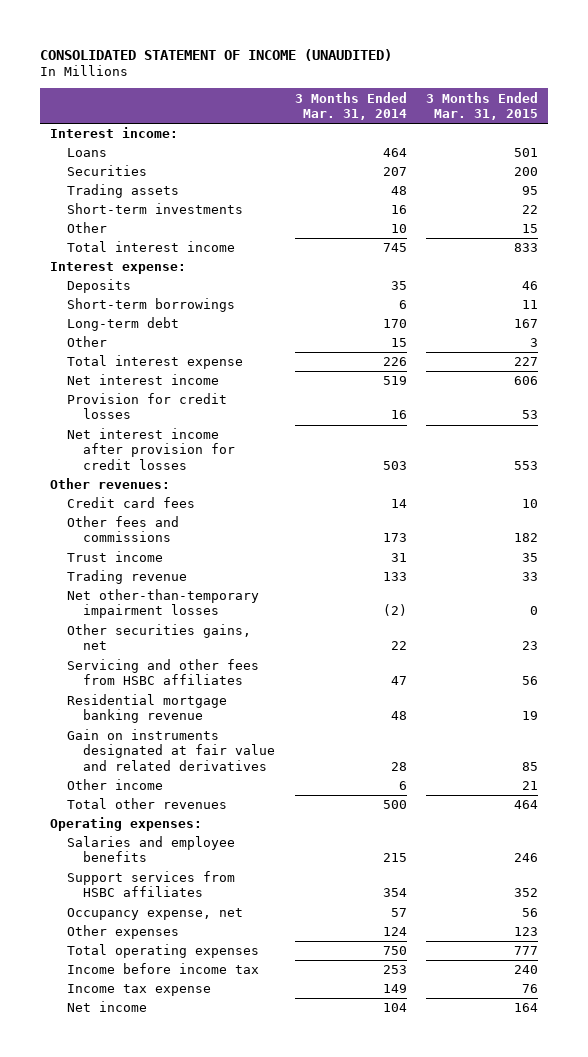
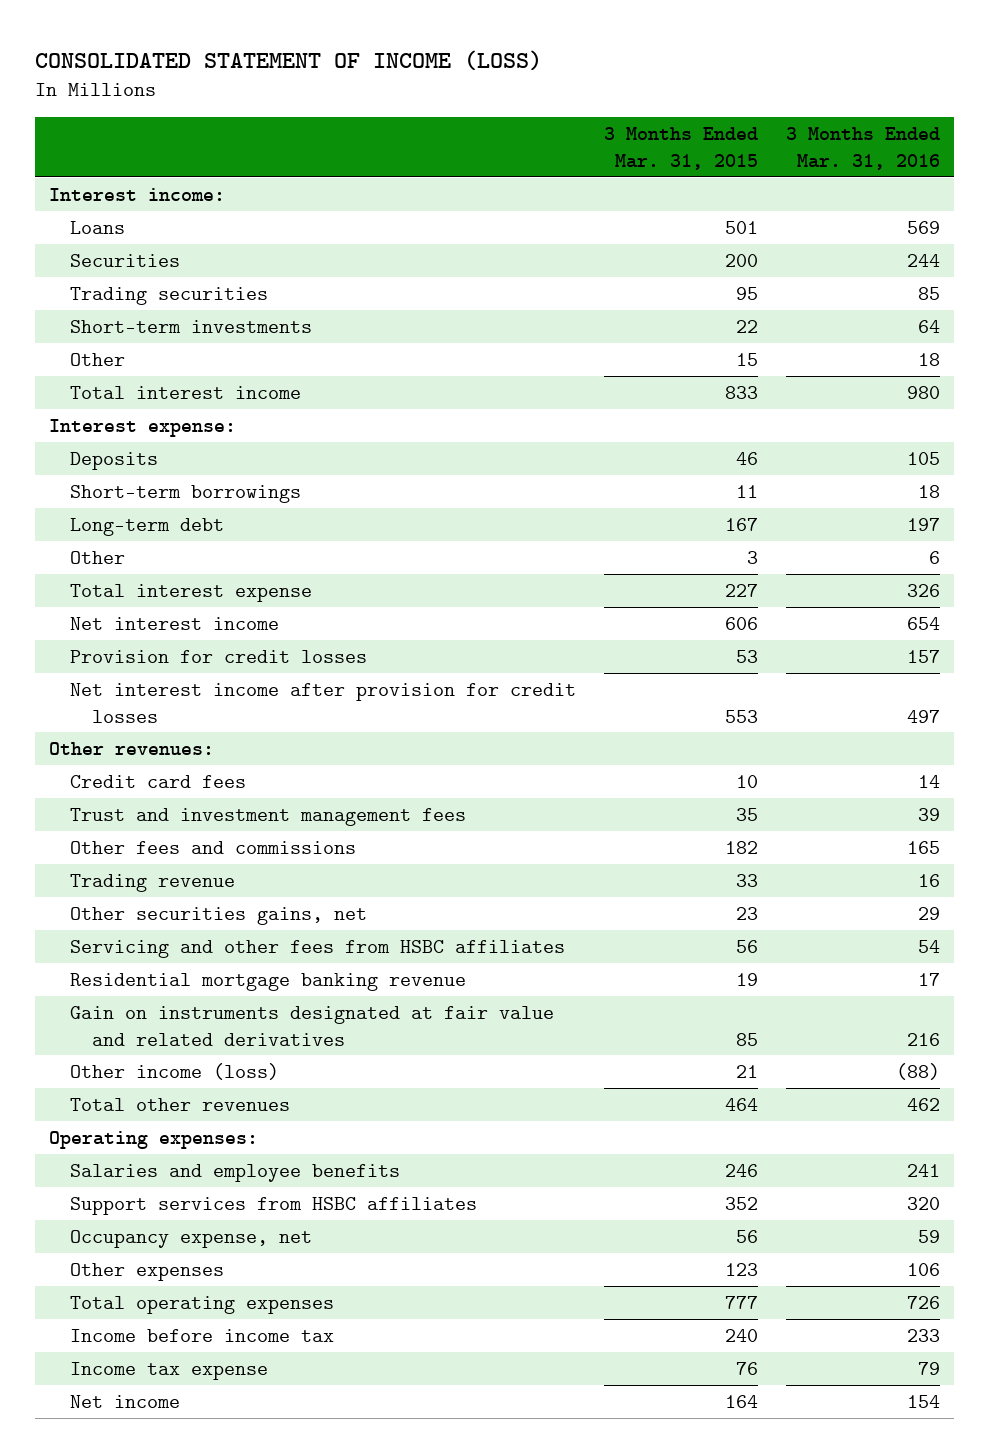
[40,48,393,61] CONSOLIDATED STATEMENT OF INCOME (UNAUDITED) -> [34,49,542,71] CONSOLIDATED STATEMENT OF INCOME (LOSS)
[294,91,407,120] 3 Months Ended Mar. 31, 2014 -> none
none -> [786,127,941,170] 3 Months Ended Mar. 31, 2016
[66,184,179,199] Trading assets -> [70,286,269,305] Trading securities
none -> [70,807,467,826] Trust and investment management fees
[66,551,163,563] Trust income -> none
[66,589,259,619] Net other-than-temporary impairment losses -> none
[66,779,163,791] Other income -> [70,1062,280,1080] Other income (loss)

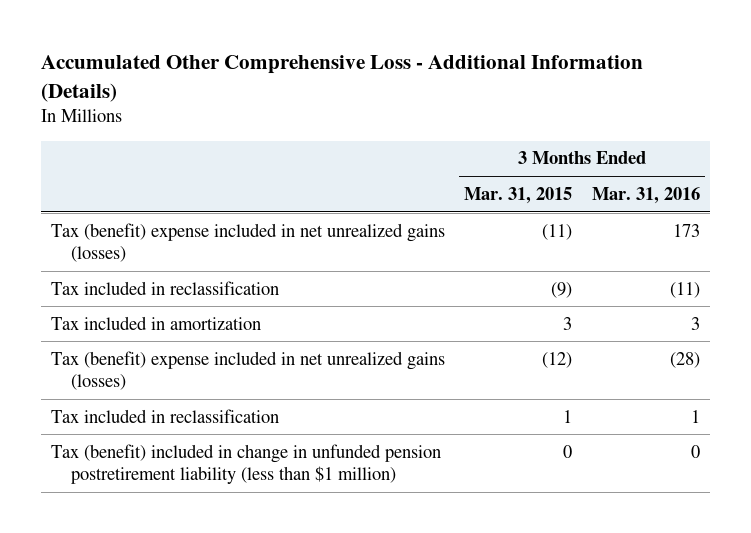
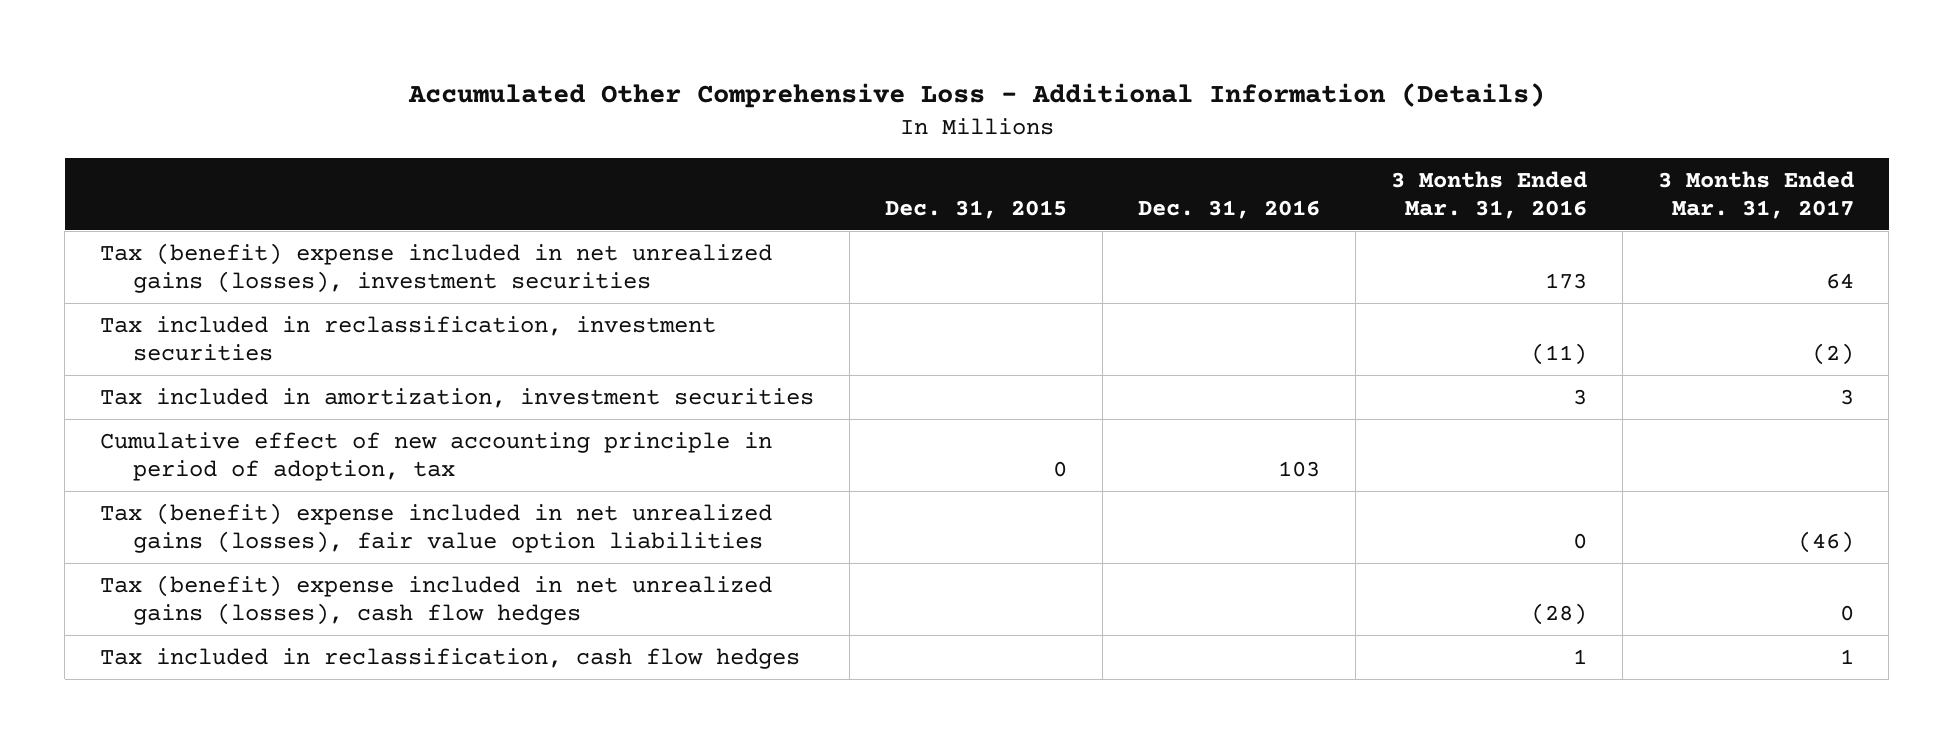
[464,186,573,204] Mar. 31, 2015 -> none
none -> [885,199,1068,219] Dec. 31, 2015
none -> [1137,199,1320,219] Dec. 31, 2016
none -> [1657,170,1854,219] 3 Months Ended Mar. 31, 2017
[50,443,441,485] Tax (benefit) included in change in unfunded pension postretirement liability (less than $1 million) -> none
[50,222,445,263] Tax (benefit) expense included in net unrealized gains (losses) -> [100,242,773,294] Tax (benefit) expense included in net unrealized gains (losses), investment securities
[50,280,279,295] Tax included in reclassification -> [100,315,717,362] Tax included in reclassification, investment securities
[50,315,261,330] Tax included in amortization -> [100,387,815,408] Tax included in amortization, investment securities
none -> [100,431,773,482] Cumulative effect of new accounting principle in period of adoption, tax
none -> [100,502,773,554] Tax (benefit) expense included in net unrealized gains (losses), fair value option liabilities
[50,350,445,391] Tax (benefit) expense included in net unrealized gains (losses) -> [100,574,773,626] Tax (benefit) expense included in net unrealized gains (losses), cash flow hedges
[50,408,279,423] Tax included in reclassification -> [100,647,801,669] Tax included in reclassification, cash flow hedges

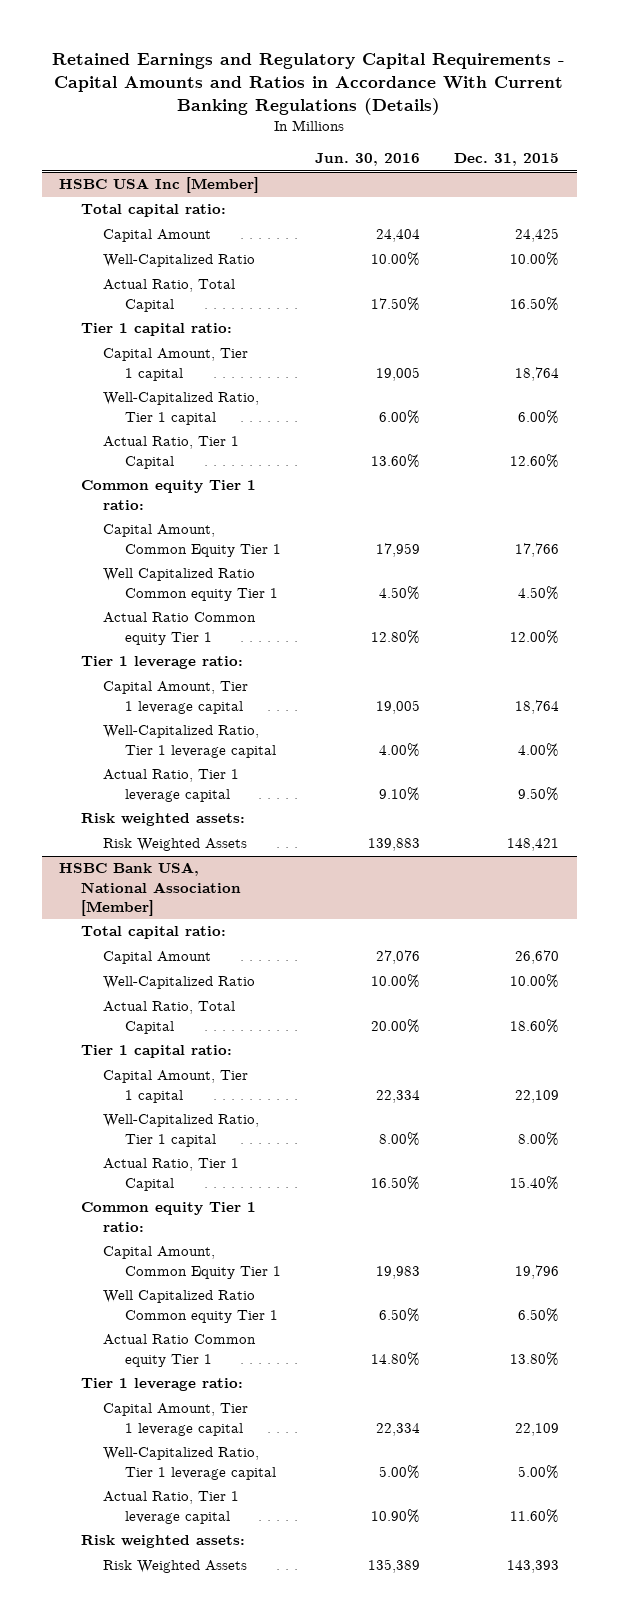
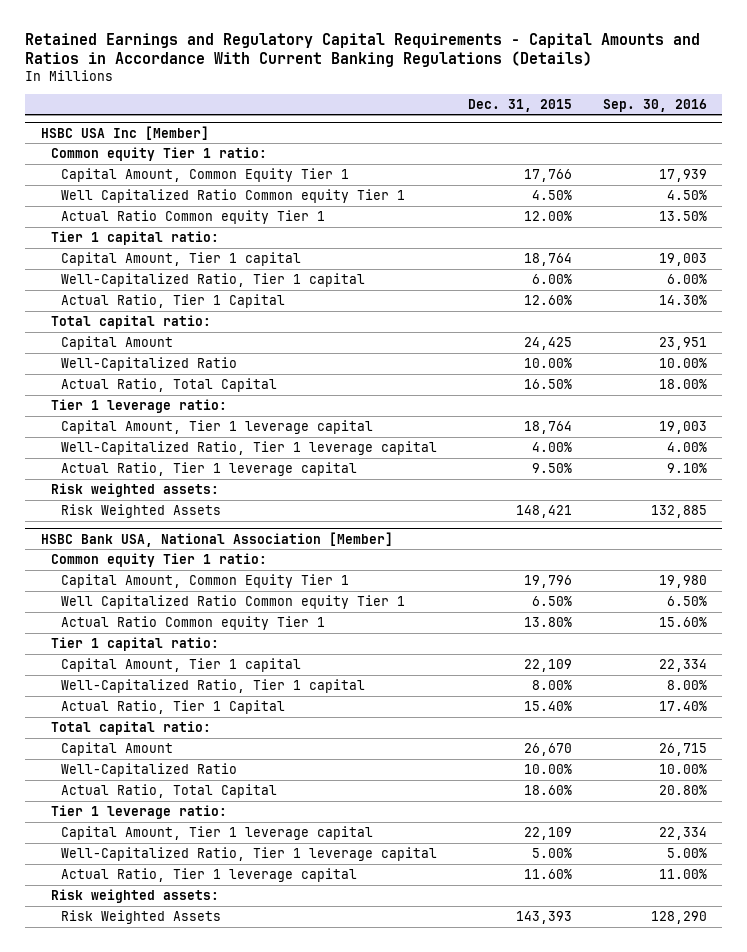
[315,153,421,167] Jun. 30, 2016 -> none
none -> [602,98,707,112] Sep. 30, 2016
[80,323,232,337] Tier 1 capital ratio: -> [50,230,219,245] Tier 1 capital ratio:
[103,348,249,381] Capital Amount, Tier 1 capital -> [60,251,301,266] Capital Amount, Tier 1 capital
[103,392,260,425] Well-Capitalized Ratio, Tier 1 capital -> [60,272,365,287] Well-Capitalized Ratio, Tier 1 capital
[103,436,240,469] Actual Ratio, Tier 1 Capital -> [60,293,285,308] Actual Ratio, Tier 1 Capital
[80,204,226,218] Total capital ratio: -> [50,314,211,329] Total capital ratio:
[103,229,212,243] Capital Amount -> [60,335,173,350] Capital Amount
[103,254,256,268] Well-Capitalized Ratio -> [60,356,237,371] Well-Capitalized Ratio
[103,279,236,312] Actual Ratio, Total Capital -> [60,377,277,392] Actual Ratio, Total Capital
[80,1045,232,1059] Tier 1 capital ratio: -> [50,636,219,651] Tier 1 capital ratio:
[103,1070,249,1103] Capital Amount, Tier 1 capital -> [60,657,301,672] Capital Amount, Tier 1 capital
[103,1114,260,1147] Well-Capitalized Ratio, Tier 1 capital -> [60,678,365,693] Well-Capitalized Ratio, Tier 1 capital
[103,1158,240,1191] Actual Ratio, Tier 1 Capital -> [60,699,285,714] Actual Ratio, Tier 1 Capital
[80,926,226,940] Total capital ratio: -> [50,720,211,735] Total capital ratio:
[103,951,212,965] Capital Amount -> [60,741,173,756] Capital Amount
[103,976,256,990] Well-Capitalized Ratio -> [60,762,237,777] Well-Capitalized Ratio
[103,1001,236,1034] Actual Ratio, Total Capital -> [60,783,277,798] Actual Ratio, Total Capital

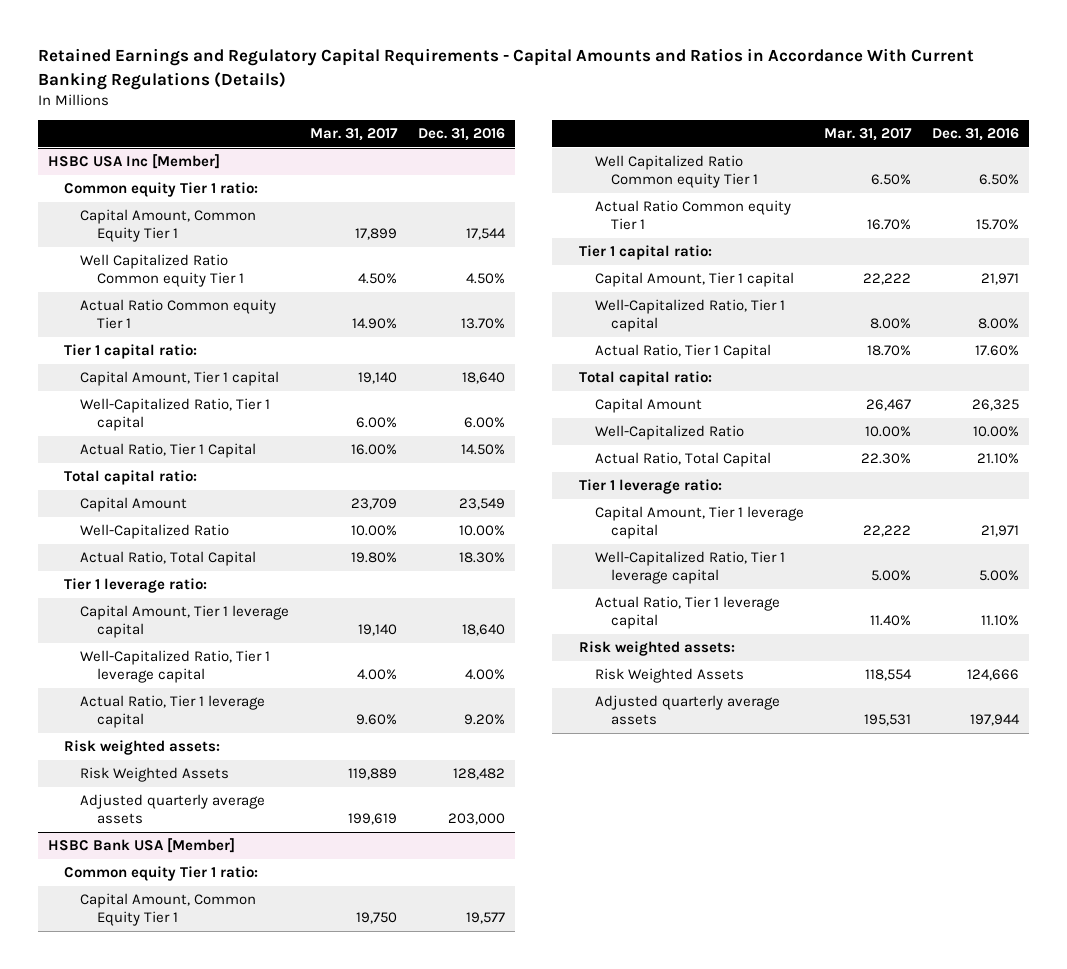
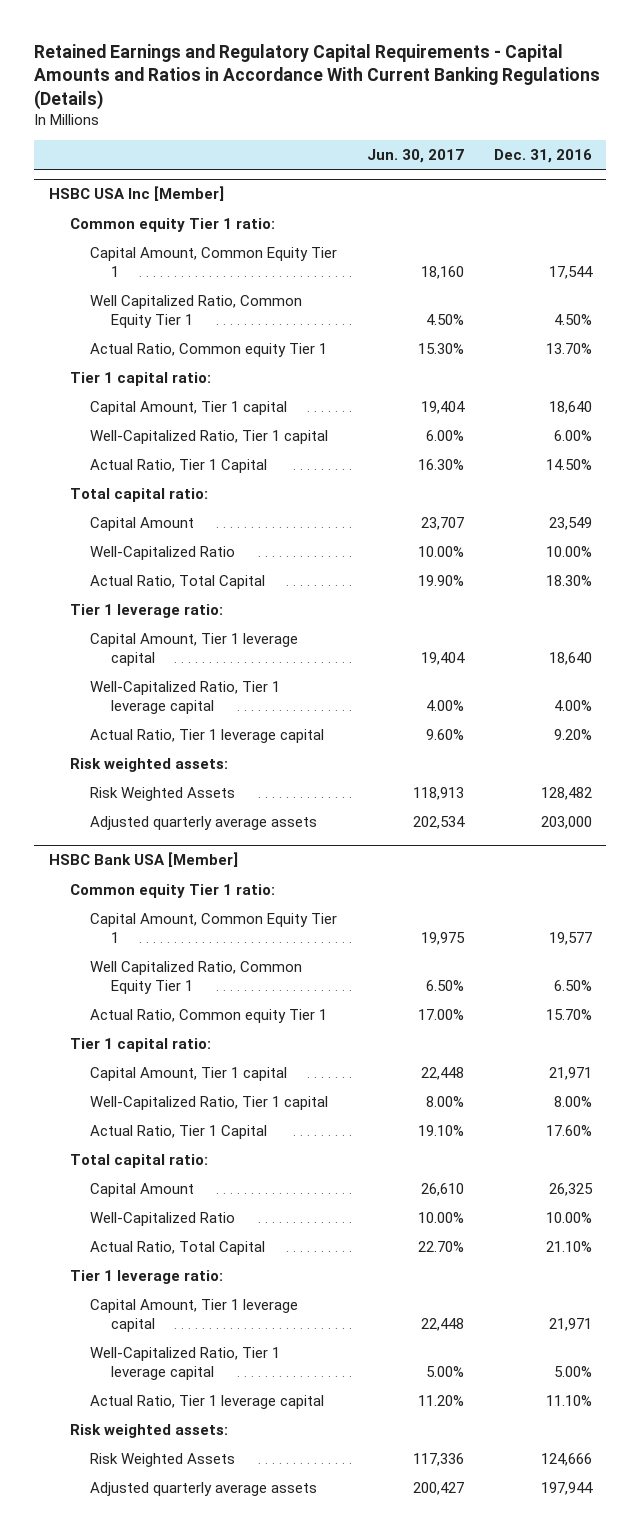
[310,127,399,141] Mar. 31, 2017 -> none
none -> [367,149,465,164] Jun. 30, 2017
[80,254,244,288] Well Capitalized Ratio Common equity Tier 1 -> [90,294,303,328] Well Capitalized Ratio, Common Equity Tier 1
[80,299,277,330] Actual Ratio Common equity Tier 1 -> [90,342,328,357] Actual Ratio, Common equity Tier 1
[594,155,758,189] Well Capitalized Ratio Common equity Tier 1 -> [90,960,303,994] Well Capitalized Ratio, Common Equity Tier 1
[594,200,791,231] Actual Ratio Common equity Tier 1 -> [90,1008,328,1023] Actual Ratio, Common equity Tier 1

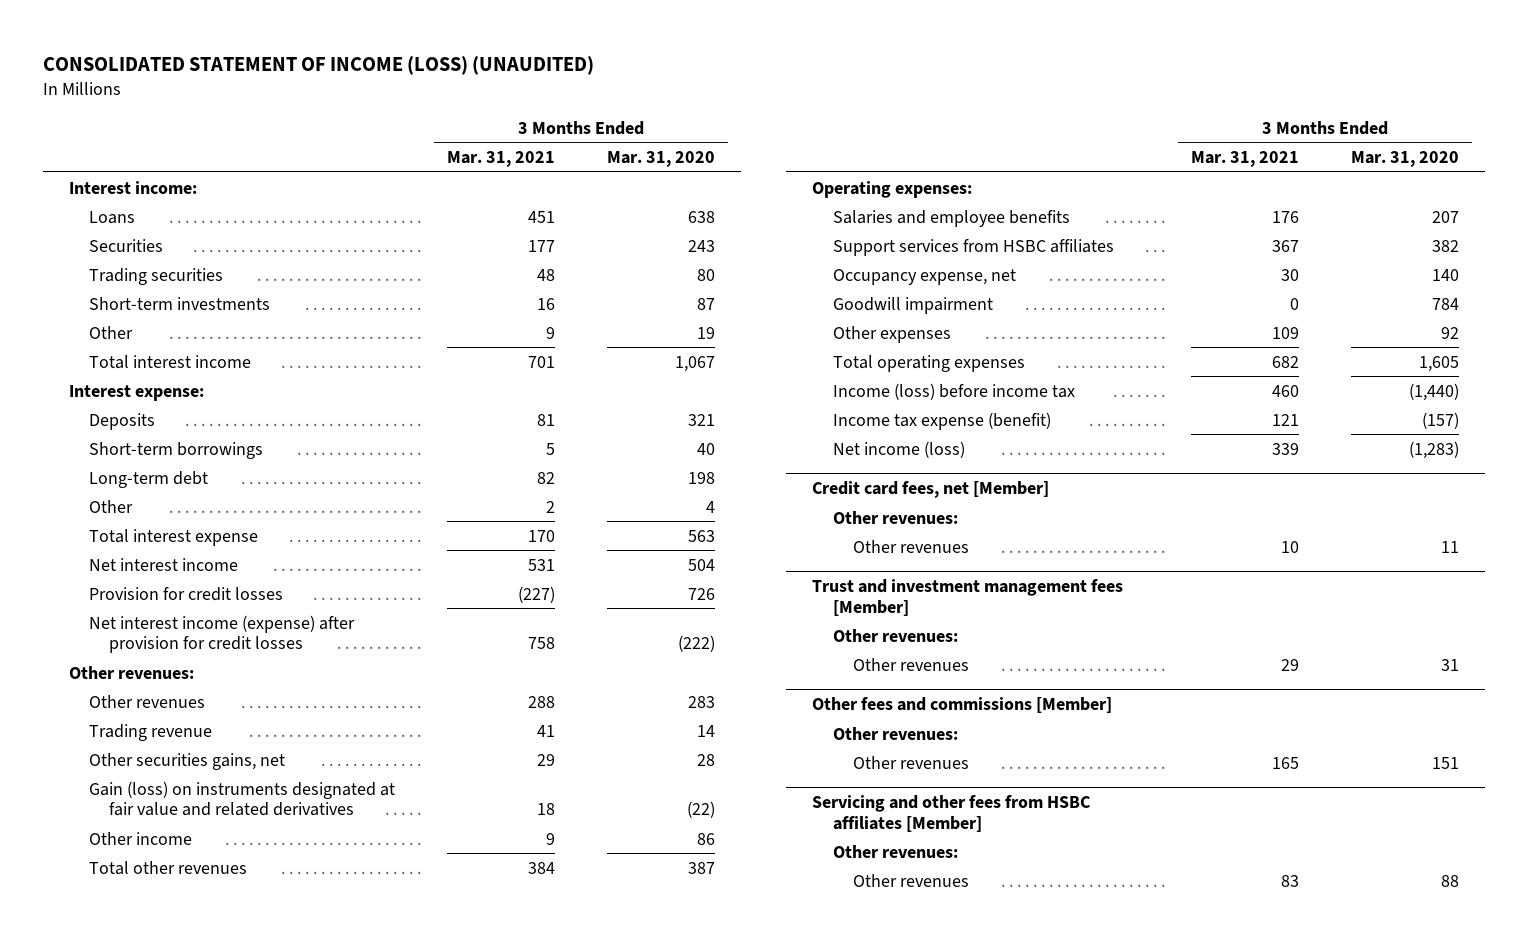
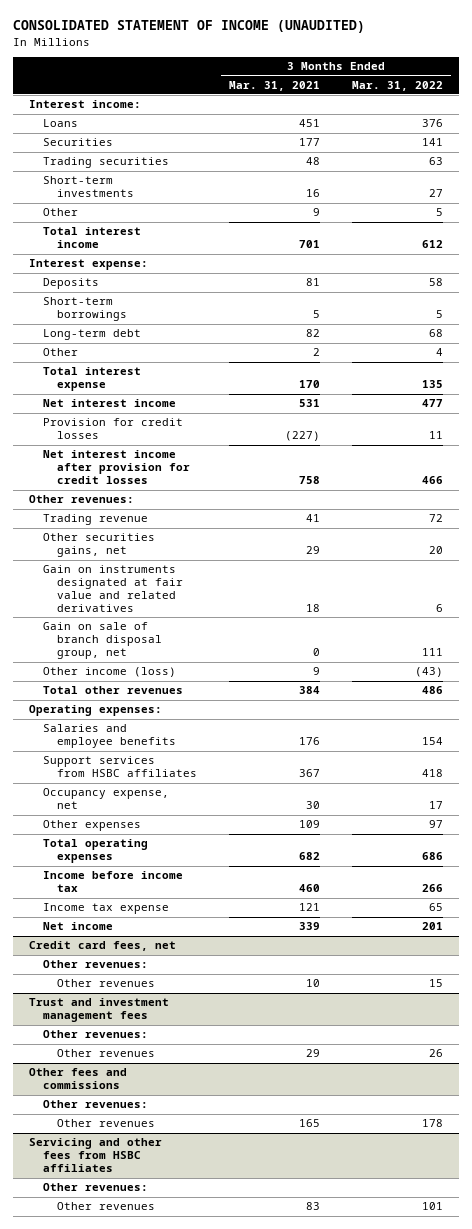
[42,55,594,75] CONSOLIDATED STATEMENT OF INCOME (LOSS) (UNAUDITED) -> [13,20,366,34] CONSOLIDATED STATEMENT OF INCOME (UNAUDITED)
[607,151,716,168] Mar. 31, 2020 -> none
none -> [352,80,444,91] Mar. 31, 2022
[89,614,356,654] Net interest income (expense) after provision for credit losses -> [43,450,191,485] Net interest income after provision for credit losses
[89,694,206,708] Other revenues -> none
[89,780,396,817] Gain (loss) on instruments designated at fair value and related derivatives -> [43,565,184,613] Gain on instruments designated at fair value and related derivatives
none -> [43,622,163,660] Gain on sale of branch disposal group, net
[89,831,193,845] Other income -> [43,667,177,678] Other income (loss)
[832,296,993,314] Goodwill impairment -> none
[832,382,1075,400] Income (loss) before income tax -> [43,871,184,893] Income before income tax
[832,411,1051,430] Income tax expense (benefit) -> [43,903,170,915] Income tax expense
[832,440,965,458] Net income (loss) -> [43,922,114,931] Net income
[812,480,1050,498] Credit card fees, net [Member] -> [29,941,177,952] Credit card fees, net
[812,578,1124,616] Trust and investment management fees [Member] -> [29,998,170,1023] Trust and investment management fees
[812,696,1113,713] Other fees and commissions [Member] -> [29,1068,128,1090] Other fees and commissions
[812,794,1092,832] Servicing and other fees from HSBC affiliates [Member] -> [29,1138,163,1173] Servicing and other fees from HSBC affiliates

